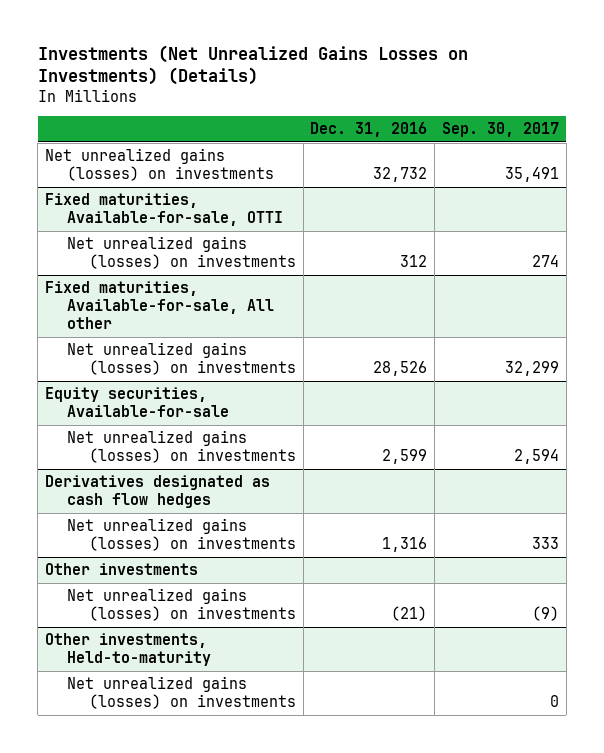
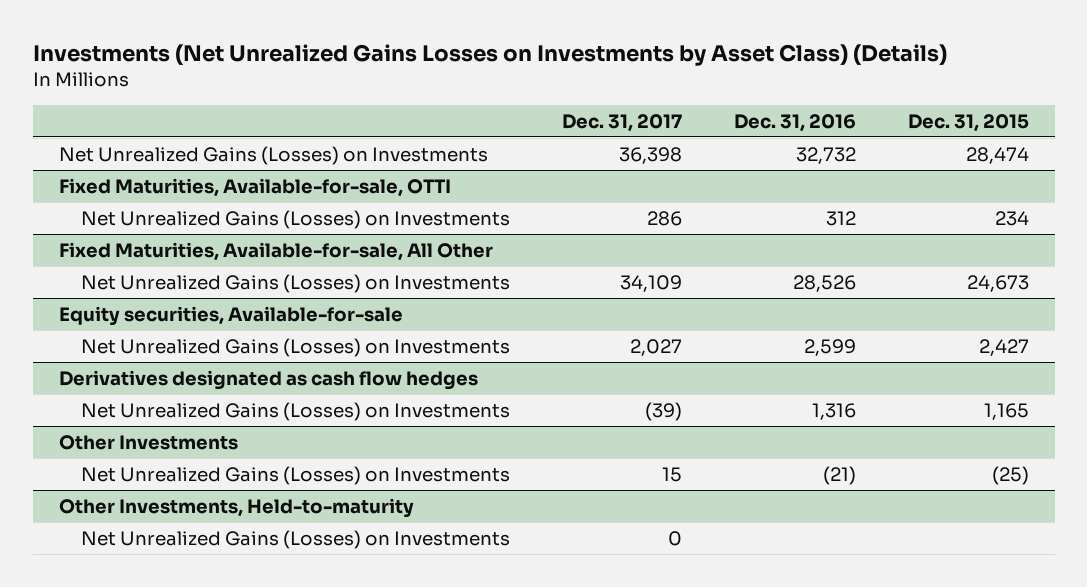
[37,45,468,86] Investments (Net Unrealized Gains Losses on Investments) (Details) -> [32,44,947,67] Investments (Net Unrealized Gains Losses on Investments by Asset Class) (Details)
[441,122,559,138] Sep. 30, 2017 -> none
none -> [561,113,682,132] Dec. 31, 2017
none -> [907,113,1029,132] Dec. 31, 2015
[45,148,275,182] Net unrealized gains (losses) on investments -> [58,145,488,165] Net Unrealized Gains (Losses) on Investments
[45,193,284,227] Fixed maturities, Available-for-sale, OTTI -> [58,177,451,197] Fixed Maturities, Available-for-sale, OTTI
[67,236,296,270] Net unrealized gains (losses) on investments -> [80,209,510,229] Net Unrealized Gains (Losses) on Investments
[45,281,275,330] Fixed maturities, Available-for-sale, All other -> [58,241,493,261] Fixed Maturities, Available-for-sale, All Other
[67,342,296,376] Net unrealized gains (losses) on investments -> [80,273,510,293] Net Unrealized Gains (Losses) on Investments
[67,430,296,464] Net unrealized gains (losses) on investments -> [80,337,510,357] Net Unrealized Gains (Losses) on Investments
[67,518,296,552] Net unrealized gains (losses) on investments -> [80,401,510,421] Net Unrealized Gains (Losses) on Investments
[45,563,199,576] Other investments -> [58,434,238,450] Other Investments
[67,588,296,622] Net unrealized gains (losses) on investments -> [80,465,510,485] Net Unrealized Gains (Losses) on Investments
[45,633,212,667] Other investments, Held-to-maturity -> [58,497,414,518] Other Investments, Held-to-maturity
[67,676,296,710] Net unrealized gains (losses) on investments -> [80,529,510,549] Net Unrealized Gains (Losses) on Investments

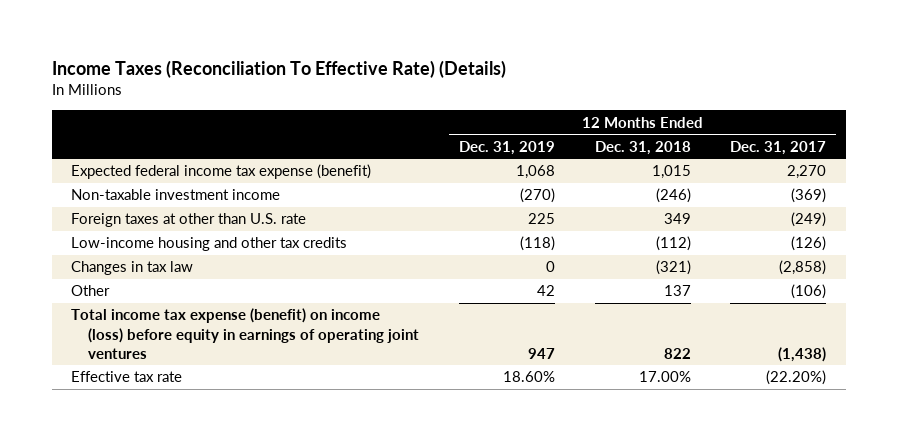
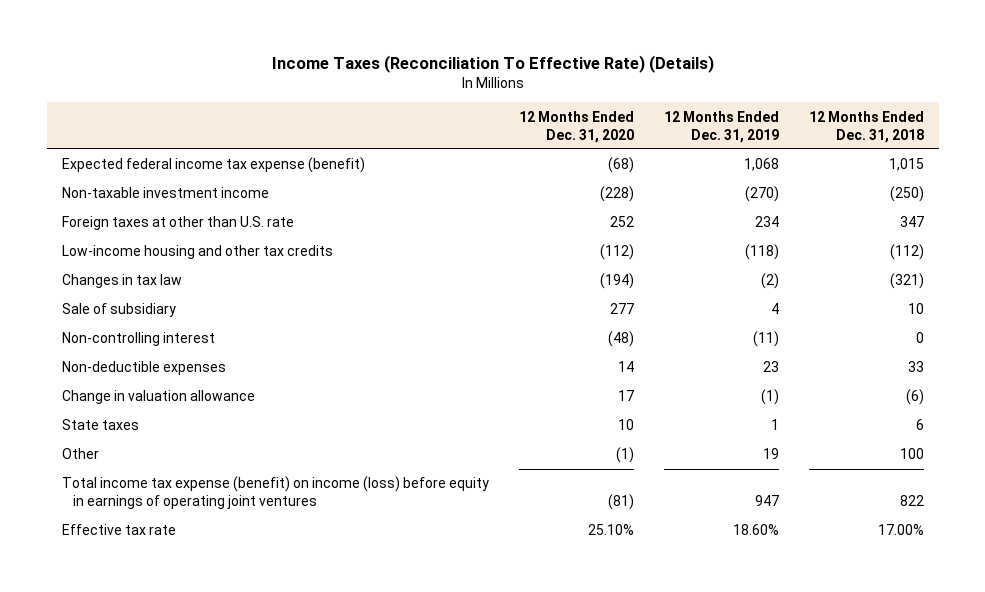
[730,140,827,155] Dec. 31, 2017 -> none
none -> [518,110,634,143] 12 Months Ended Dec. 31, 2020
[655,188,691,204] (246) -> [889,186,924,203] (250)
[527,213,555,225] 225 -> [754,216,779,228] 234
[663,213,691,225] 349 -> [899,216,924,228] 347
[545,261,555,273] 0 -> [760,273,779,290] (2)
none -> [61,303,176,318] Sale of subsidiary
none -> [61,332,215,347] Non-controlling interest
none -> [61,361,226,376] Non-deductible expenses
none -> [61,390,255,405] Change in valuation allowance
none -> [61,419,139,431] State taxes
[536,285,555,297] 42 -> [762,448,779,460] 19
[663,285,691,297] 137 -> [899,448,924,460] 100

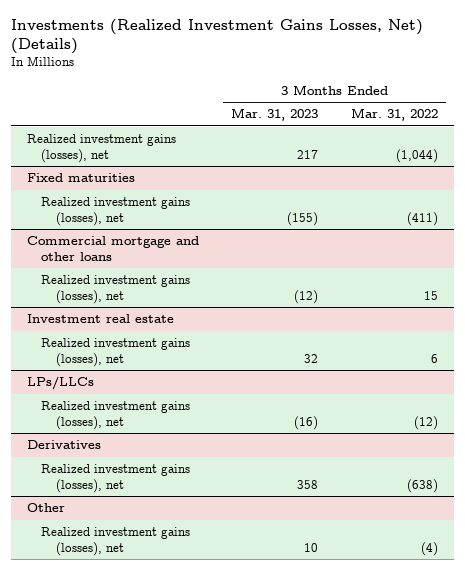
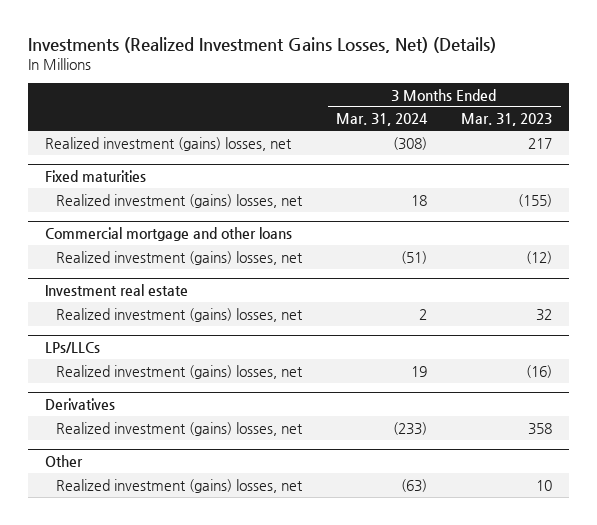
[350,108,438,122] Mar. 31, 2022 -> none
none -> [336,113,429,127] Mar. 31, 2024
[27,134,177,163] Realized investment gains (losses), net -> [44,136,292,151] Realized investment (gains) losses, net
[41,197,191,226] Realized investment gains (losses), net -> [55,193,303,208] Realized investment (gains) losses, net
[41,275,191,304] Realized investment gains (losses), net -> [55,250,303,265] Realized investment (gains) losses, net
[41,338,191,367] Realized investment gains (losses), net -> [55,307,303,322] Realized investment (gains) losses, net
[41,401,191,430] Realized investment gains (losses), net -> [55,364,303,379] Realized investment (gains) losses, net
[41,464,191,493] Realized investment gains (losses), net -> [55,421,303,436] Realized investment (gains) losses, net
[41,527,191,556] Realized investment gains (losses), net -> [55,478,303,493] Realized investment (gains) losses, net

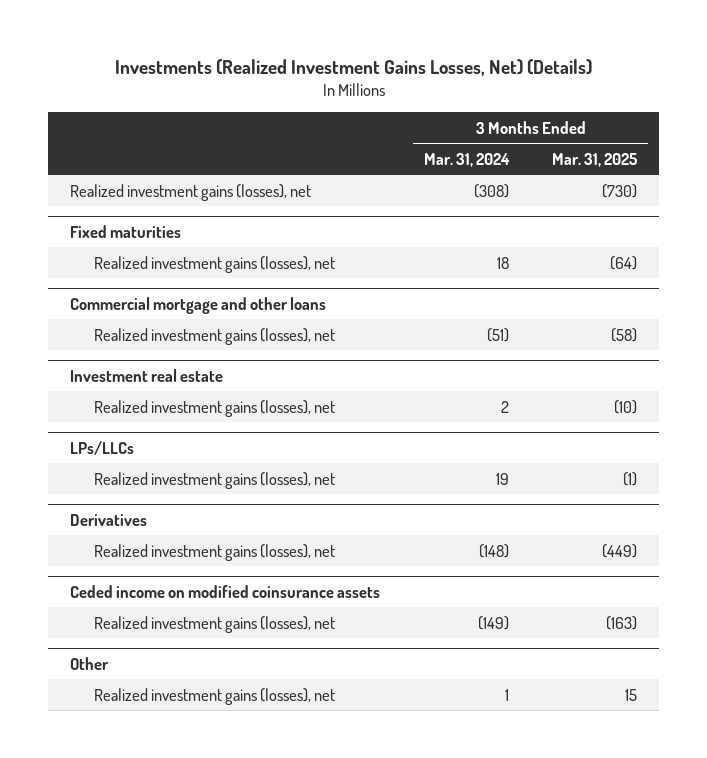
[461,113,553,127] Mar. 31, 2023 -> none
none -> [552,152,639,167] Mar. 31, 2025
[44,136,292,151] Realized investment (gains) losses, net -> [69,183,311,201] Realized investment gains (losses), net
[55,193,303,208] Realized investment (gains) losses, net -> [93,255,335,273] Realized investment gains (losses), net
[55,250,303,265] Realized investment (gains) losses, net -> [93,327,335,345] Realized investment gains (losses), net
[55,307,303,322] Realized investment (gains) losses, net -> [93,399,335,417] Realized investment gains (losses), net
[55,364,303,379] Realized investment (gains) losses, net -> [93,471,335,489] Realized investment gains (losses), net
[55,421,303,436] Realized investment (gains) losses, net -> [93,543,335,561] Realized investment gains (losses), net
[393,421,428,435] (233) -> [478,543,509,558] (148)
none -> [69,584,380,598] Ceded income on modified coinsurance assets
none -> [93,615,335,633] Realized investment gains (losses), net
[55,478,303,493] Realized investment (gains) losses, net -> [93,687,335,705] Realized investment gains (losses), net
[401,478,428,492] (63) -> [504,688,509,701] 1

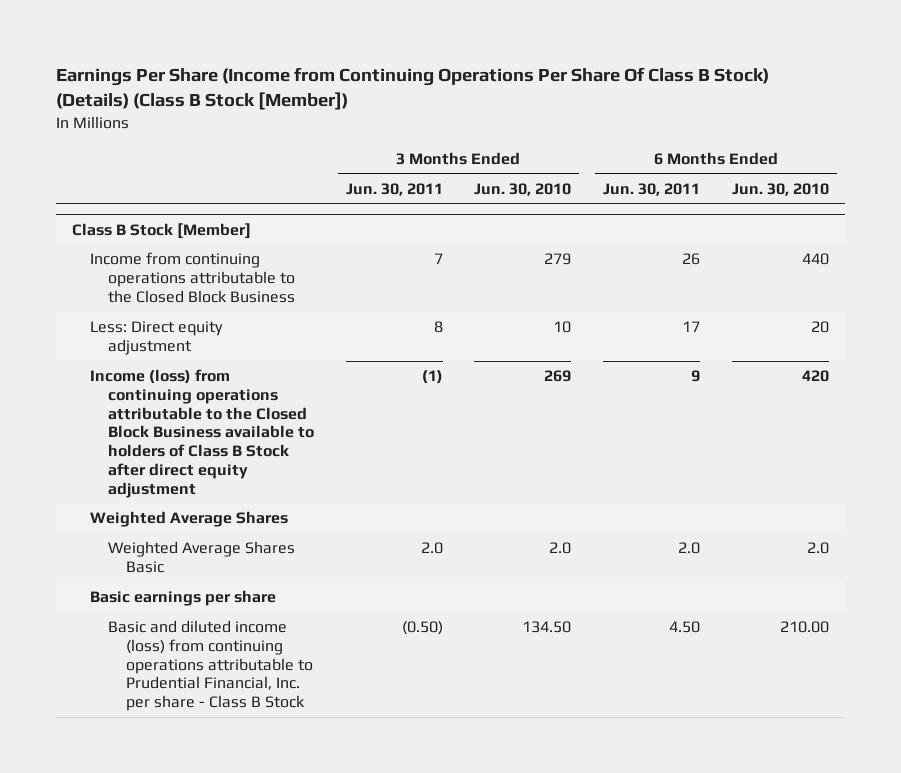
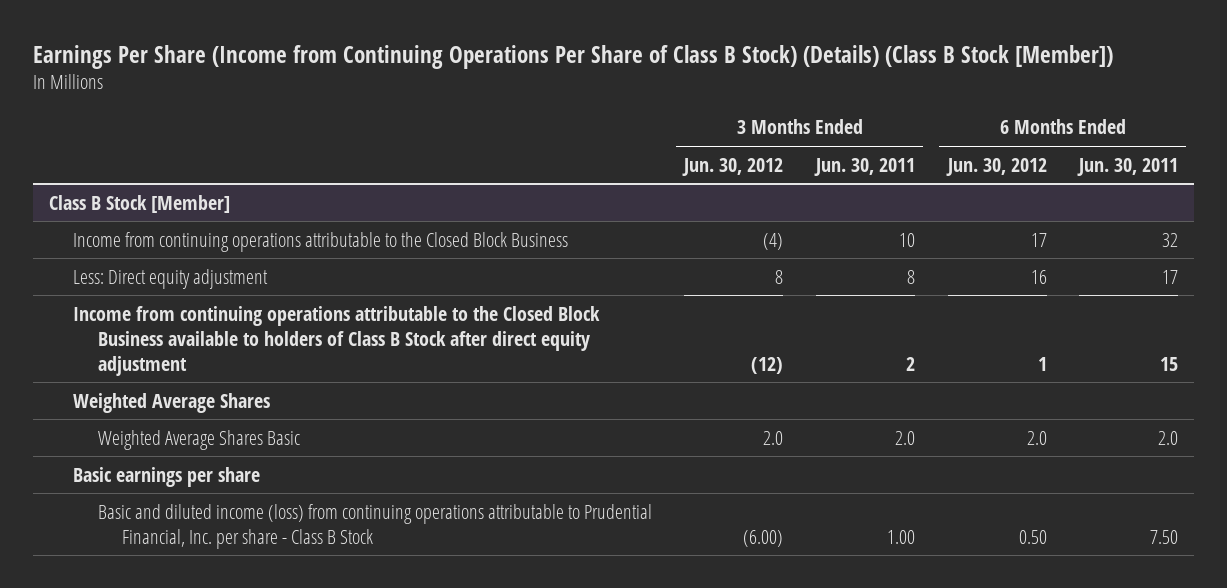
[55,66,769,110] Earnings Per Share (Income from Continuing Operations Per Share Of Class B Stock) (Details) (Class B Stock [Member]) -> [32,44,1113,69] Earnings Per Share (Income from Continuing Operations Per Share of Class B Stock) (Details) (Class B Stock [Member])
[474,183,572,197] Jun. 30, 2010 -> none
[732,183,830,197] Jun. 30, 2010 -> none
none -> [682,157,784,176] Jun. 30, 2012
none -> [945,157,1047,176] Jun. 30, 2012
[433,253,443,265] 7 -> [898,232,915,247] 10
[682,253,701,266] 26 -> [1162,232,1179,247] 32
[89,369,314,498] Income (loss) from continuing operations attributable to the Closed Block Business available to holders of Class B Stock after direct equity adjustment -> [73,305,601,376] Income from continuing operations attributable to the Closed Block Business available to holders of Class B Stock after direct equity adjustment
[421,370,443,385] (1) -> [905,356,915,371] 2
[691,370,701,383] 9 -> [1160,356,1179,371] 15
[401,621,443,636] (0.50) -> [886,529,915,544] 1.00
[669,621,701,634] 4.50 -> [1150,529,1179,544] 7.50

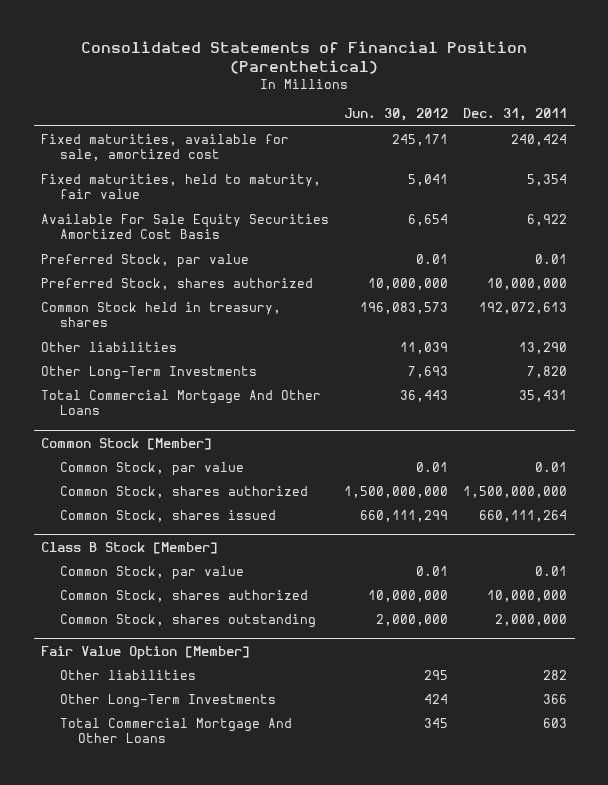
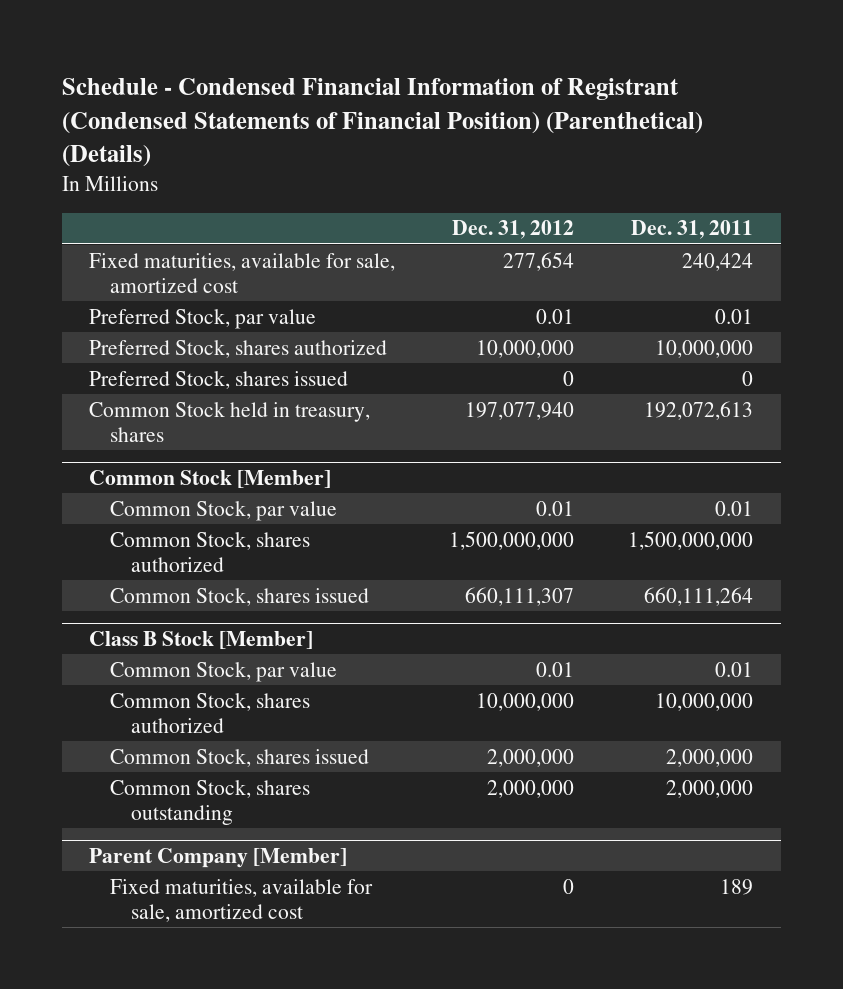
[81,40,528,75] Consolidated Statements of Financial Position (Parenthetical) -> [62,78,704,168] Schedule - Condensed Financial Information of Registrant (Condensed Statements of Financial Position) (Parenthetical) (Details)
[344,108,449,122] Jun. 30, 2012 -> none
none -> [452,220,575,240] Dec. 31, 2012
[41,173,322,200] Fixed maturities, held to maturity, fair value -> none
[41,213,330,240] Available For Sale Equity Securities Amortized Cost Basis -> none
none -> [89,370,349,389] Preferred Stock, shares issued
[41,341,178,352] Other liabilities -> none
[41,365,258,380] Other Long-Term Investments -> none
[41,389,322,416] Total Commercial Mortgage And Other Loans -> none
none -> [109,748,369,767] Common Stock, shares issued
[41,645,251,660] Fair Value Option [Member] -> none
[59,669,196,680] Other liabilities -> none
[59,693,276,708] Other Long-Term Investments -> none
[59,717,292,744] Total Commercial Mortgage And Other Loans -> none
none -> [89,848,348,869] Parent Company [Member]
none -> [109,878,373,922] Fixed maturities, available for sale, amortized cost

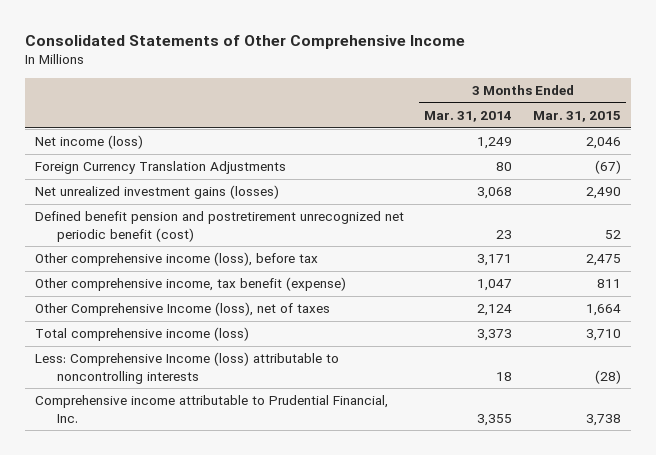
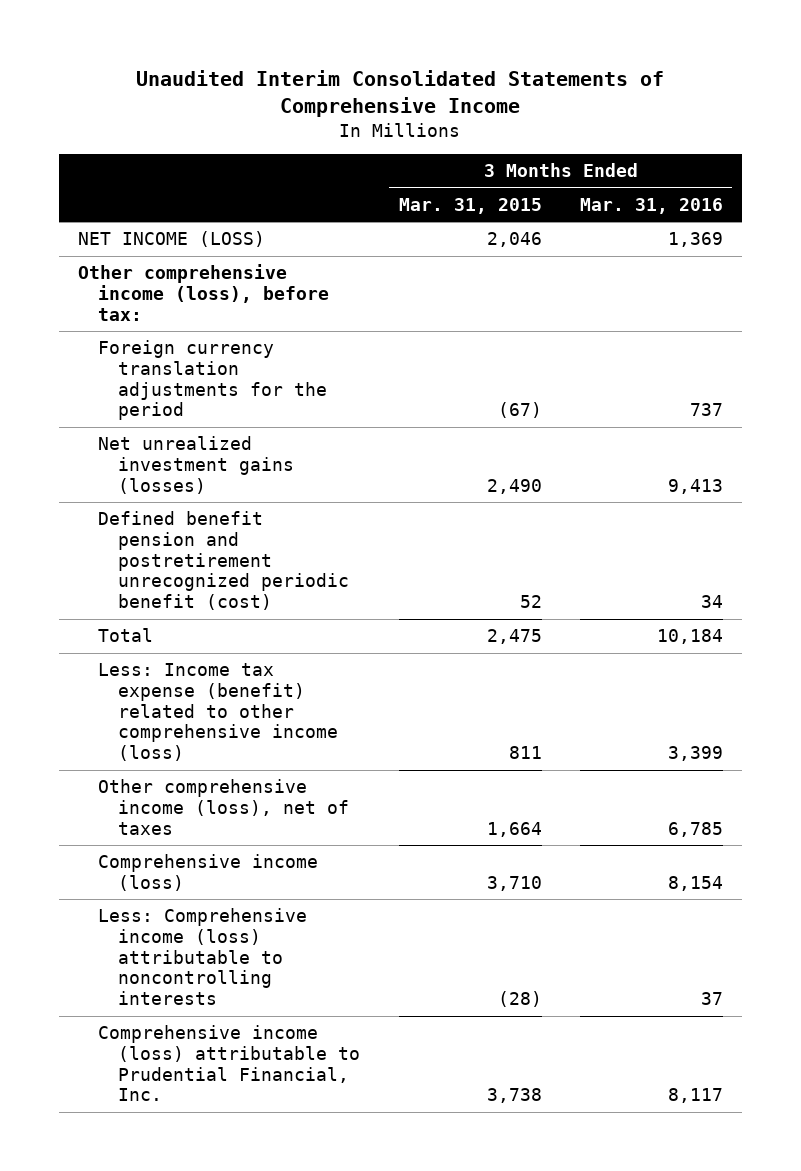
[25,34,466,49] Consolidated Statements of Other Comprehensive Income -> [136,70,665,118] Unaudited Interim Consolidated Statements of Comprehensive Income
[424,111,513,123] Mar. 31, 2014 -> none
none -> [579,197,723,214] Mar. 31, 2016
[35,135,144,150] Net income (loss) -> [78,231,266,248] NET INCOME (LOSS)
none -> [78,264,330,321] Other comprehensive income (loss), before tax:
[35,161,287,175] Foreign Currency Translation Adjustments -> [98,340,328,421] Foreign currency translation adjustments for the period
[35,211,405,242] Defined benefit pension and postretirement unrecognized net periodic benefit (cost) -> [98,511,350,611] Defined benefit pension and postretirement unrecognized periodic benefit (cost)
[35,252,319,267] Other comprehensive income (loss), before tax -> [98,628,154,643] Total
[35,277,347,292] Other comprehensive income, tax benefit (expense) -> [98,663,339,762] Less: Income tax expense (benefit) related to other comprehensive income (loss)
[35,302,331,317] Other Comprehensive Income (loss), net of taxes -> [98,779,350,835] Other comprehensive income (loss), net of taxes
[35,327,250,342] Total comprehensive income (loss) -> [98,854,319,891] Comprehensive income (loss)
[35,352,340,384] Less: Comprehensive Income (loss) attributable to noncontrolling interests -> [98,908,308,1006] Less: Comprehensive income (loss) attributable to noncontrolling interests
[35,395,389,423] Comprehensive income attributable to Prudential Financial, Inc. -> [98,1025,361,1102] Comprehensive income (loss) attributable to Prudential Financial, Inc.

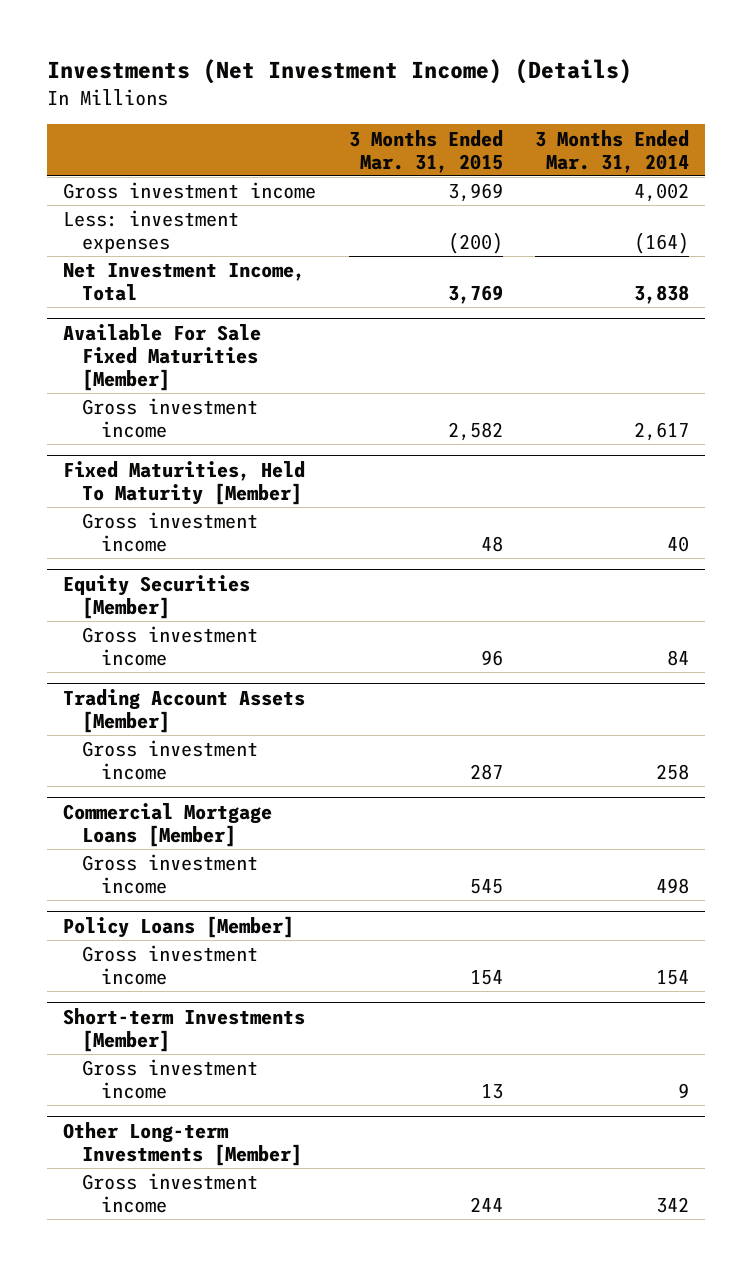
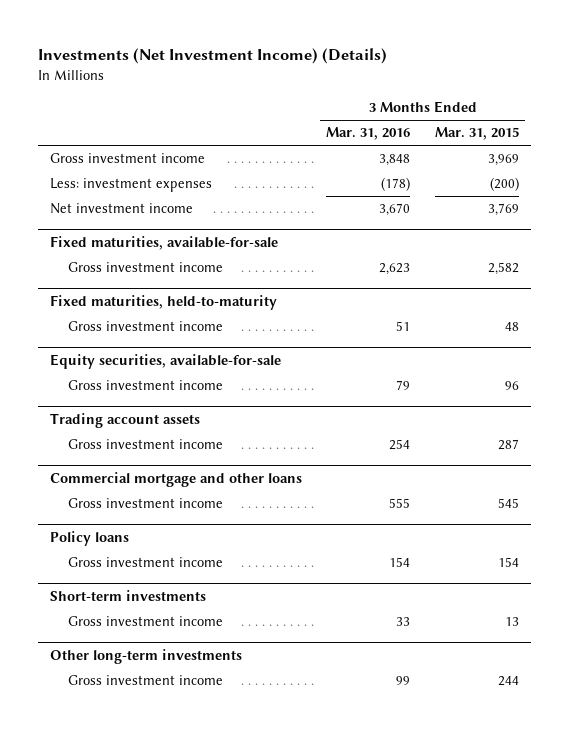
[534,129,689,173] 3 Months Ended Mar. 31, 2014 -> none
none -> [326,127,411,141] Mar. 31, 2016
[63,263,306,302] Net Investment Income, Total -> [50,203,194,215] Net investment income
[63,323,262,391] Available For Sale Fixed Maturities [Member] -> [50,236,279,251] Fixed maturities, available-for-sale
[63,460,306,505] Fixed Maturities, Held To Maturity [Member] -> [50,295,278,311] Fixed maturities, held-to-maturity
[63,574,251,619] Equity Securities [Member] -> [50,354,282,370] Equity securities, available-for-sale
[63,688,306,733] Trading Account Assets [Member] -> [50,413,201,429] Trading account assets
[63,802,273,847] Commercial Mortgage Loans [Member] -> [50,472,303,488] Commercial mortgage and other loans
[63,915,295,938] Policy Loans [Member] -> [50,531,130,547] Policy loans
[63,1007,306,1052] Short-term Investments [Member] -> [50,590,207,602] Short-term investments
[63,1121,302,1166] Other Long-term Investments [Member] -> [50,649,243,665] Other long-term investments

